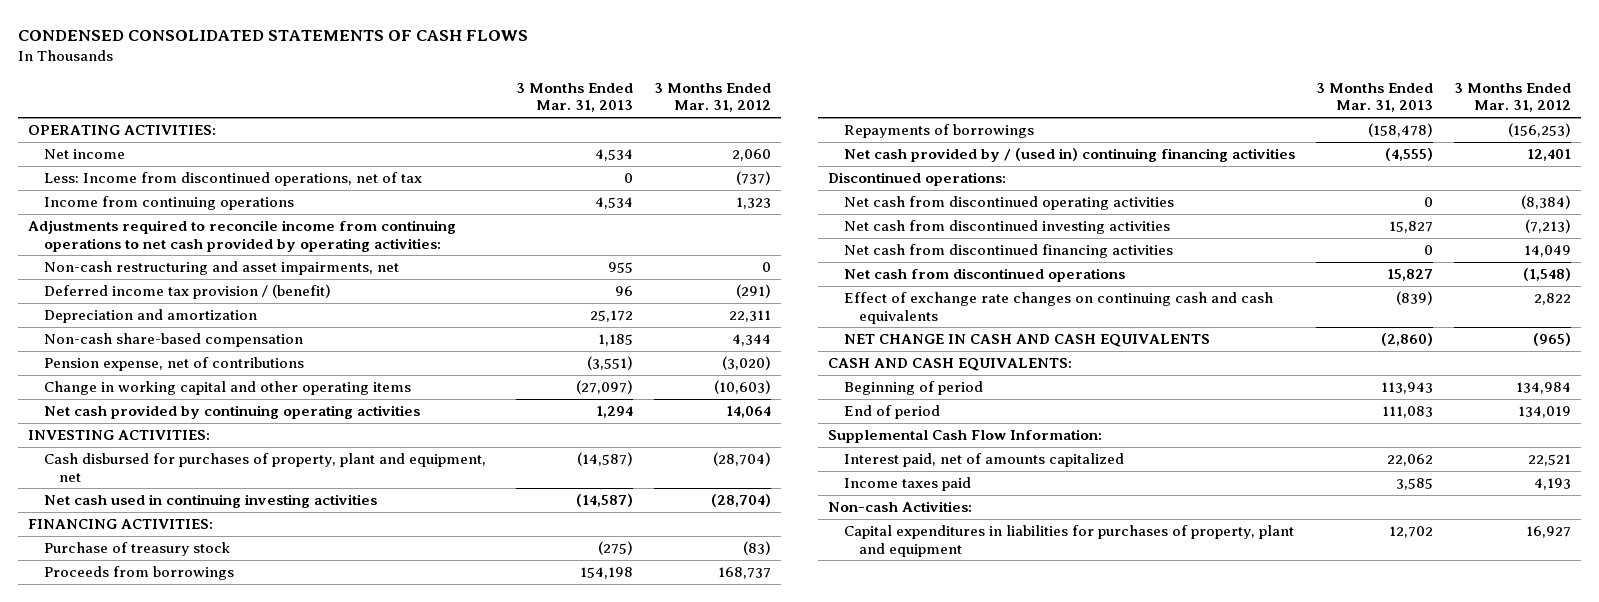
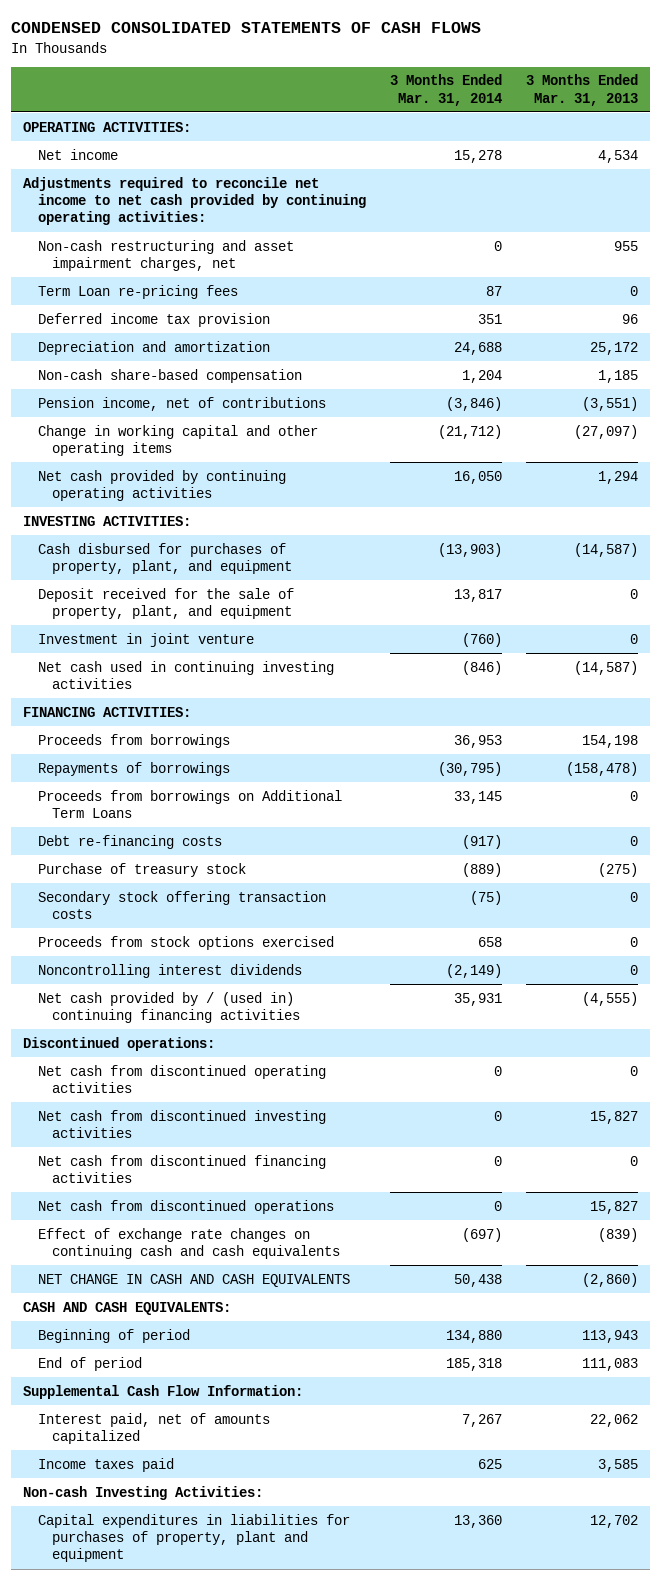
[653,82,771,113] 3 Months Ended Mar. 31, 2012 -> none
none -> [389,74,502,106] 3 Months Ended Mar. 31, 2014
[43,172,422,187] Less: Income from discontinued operations, net of tax -> none
[43,196,294,211] Income from continuing operations -> none
[28,220,457,252] Adjustments required to reconcile income from continuing operations to net cash provided by operating activities: -> [23,176,366,226] Adjustments required to reconcile net income to net cash provided by continuing operating activities:
[43,261,399,276] Non-cash restructuring and asset impairments, net -> [37,239,294,271] Non-cash restructuring and asset impairment charges, net
none -> [37,284,238,299] Term Loan re-pricing fees
[43,284,331,300] Deferred income tax provision / (benefit) -> [37,312,270,327] Deferred income tax provision
[43,357,304,372] Pension expense, net of contributions -> [37,396,326,411] Pension income, net of contributions
[43,453,486,482] Cash disbursed for purchases of property, plant and equipment, net -> [37,542,292,574] Cash disbursed for purchases of property, plant, and equipment
none -> [37,587,294,619] Deposit received for the sale of property, plant, and equipment
none -> [37,632,254,647] Investment in joint venture
none -> [37,789,342,818] Proceeds from borrowings on Additional Term Loans
none -> [37,834,222,849] Debt re-financing costs
[43,542,230,557] Purchase of treasury stock -> [37,862,246,877] Purchase of treasury stock
none -> [37,890,326,919] Secondary stock offering transaction costs
none -> [37,935,334,950] Proceeds from stock options exercised
none -> [37,963,302,978] Noncontrolling interest dividends
[828,501,973,513] Non-cash Activities: -> [23,1485,264,1500] Non-cash Investing Activities:

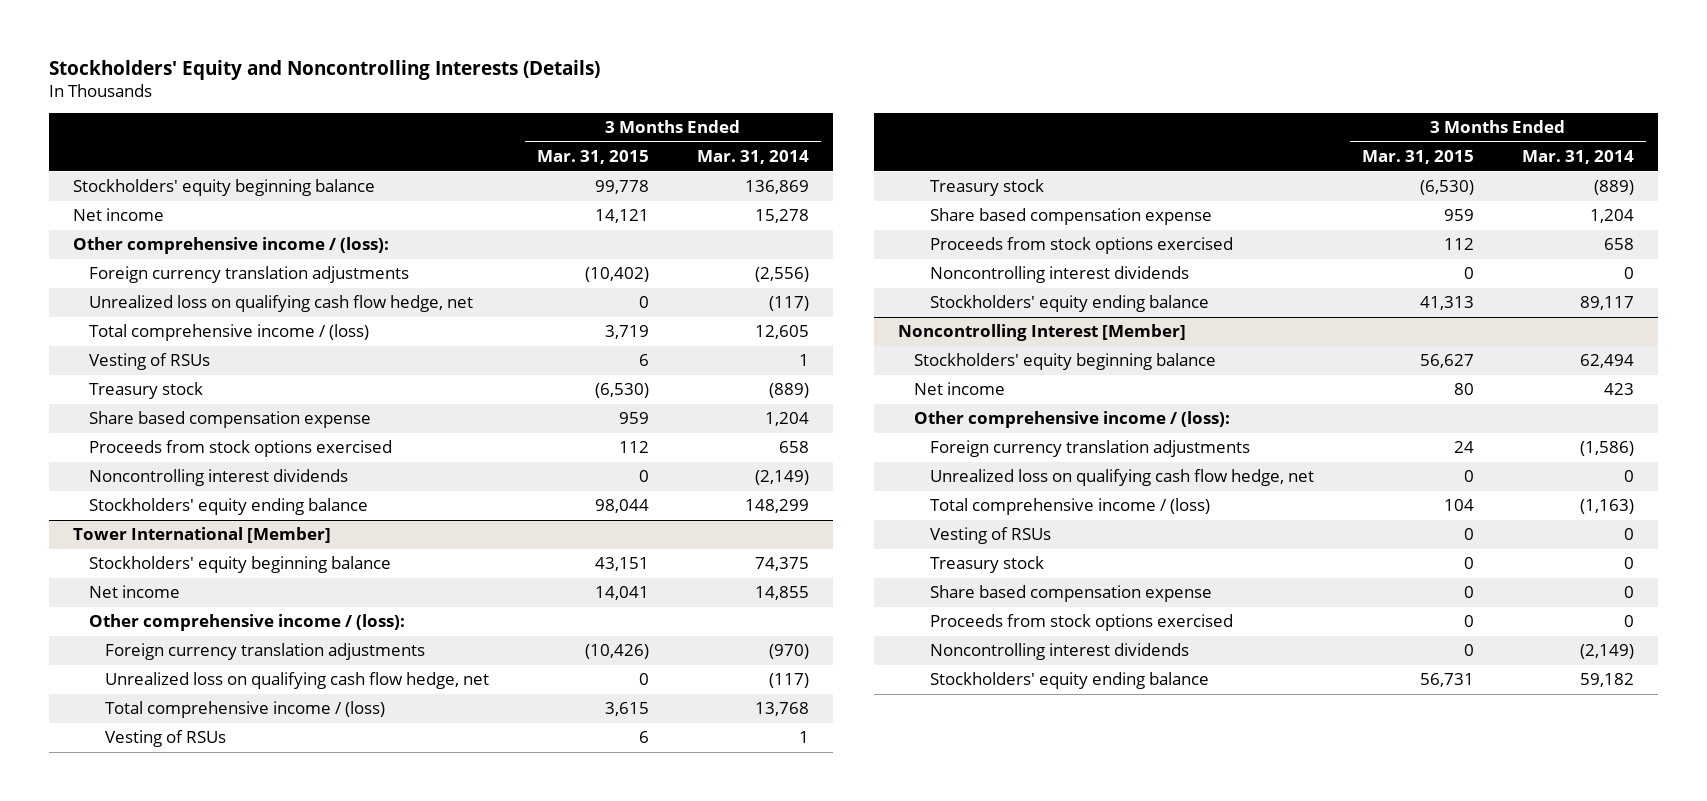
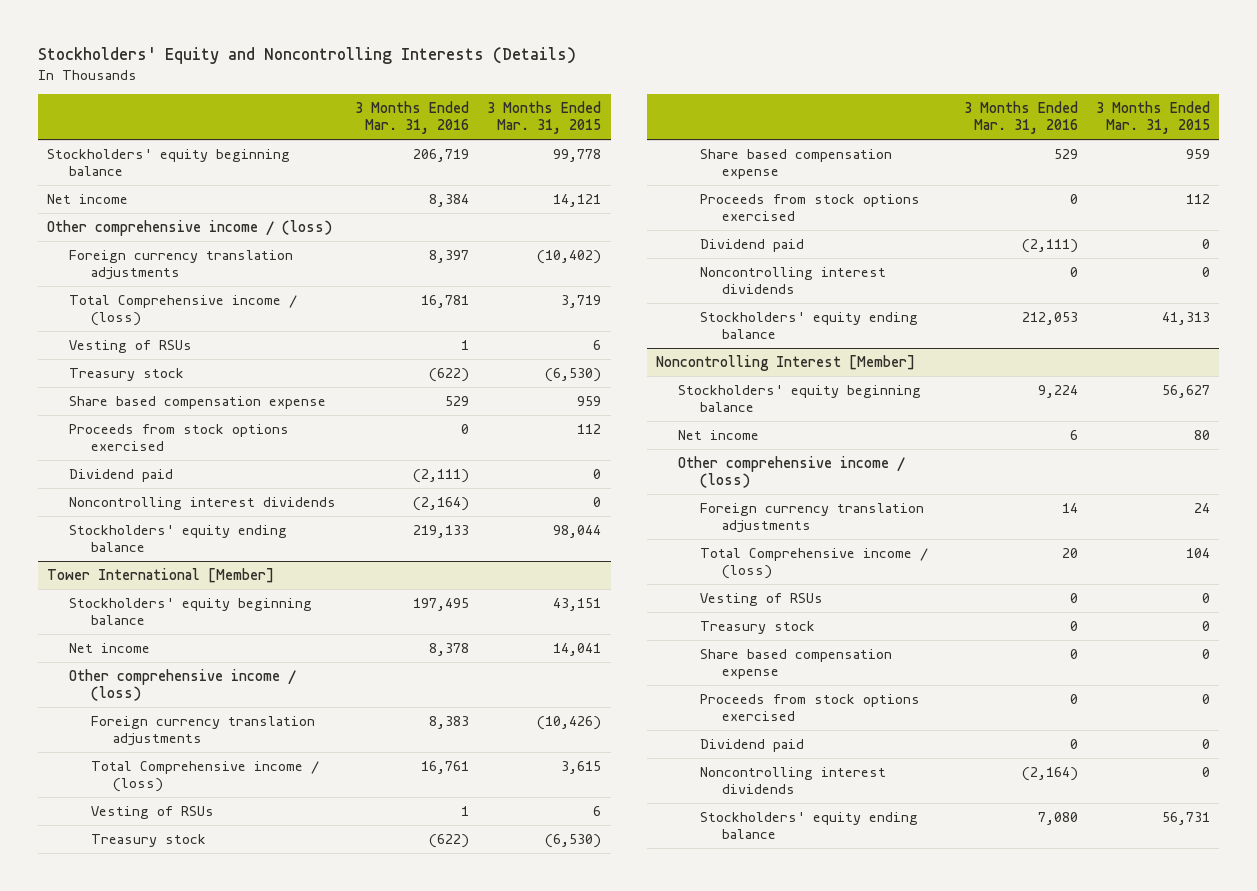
[696,150,809,165] Mar. 31, 2014 -> none
none -> [354,101,469,135] 3 Months Ended Mar. 31, 2016
[72,237,389,255] Other comprehensive income / (loss): -> [47,220,333,237] Other comprehensive income / (loss)
[89,295,474,313] Unrealized loss on qualifying cash flow hedge, net -> none
[89,324,370,342] Total comprehensive income / (loss) -> [69,295,298,326] Total Comprehensive income / (loss)
none -> [69,469,174,483] Dividend paid
[89,614,406,632] Other comprehensive income / (loss): -> [69,669,297,701] Other comprehensive income / (loss)
[105,672,490,690] Unrealized loss on qualifying cash flow hedge, net -> none
[105,701,386,719] Total comprehensive income / (loss) -> [91,761,320,792] Total Comprehensive income / (loss)
none -> [700,239,805,253] Dividend paid
[913,411,1230,429] Other comprehensive income / (loss): -> [678,456,906,488] Other comprehensive income / (loss)
[930,469,1315,487] Unrealized loss on qualifying cash flow hedge, net -> none
[930,498,1211,516] Total comprehensive income / (loss) -> [700,548,929,579] Total Comprehensive income / (loss)
none -> [700,739,805,753] Dividend paid

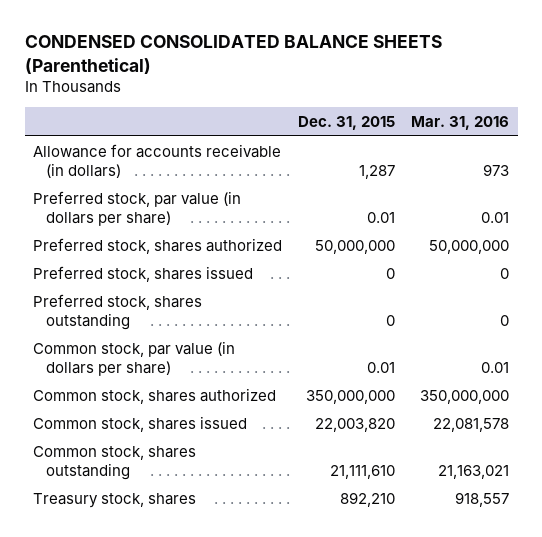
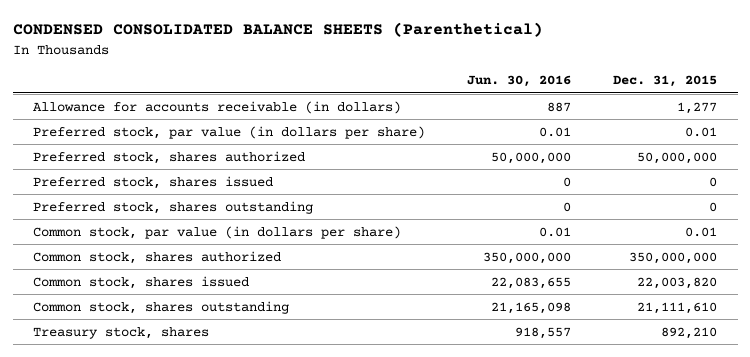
[411,116,510,131] Mar. 31, 2016 -> none
none -> [467,75,572,88] Jun. 30, 2016
[359,164,396,179] 1,287 -> [677,101,718,114] 1,277

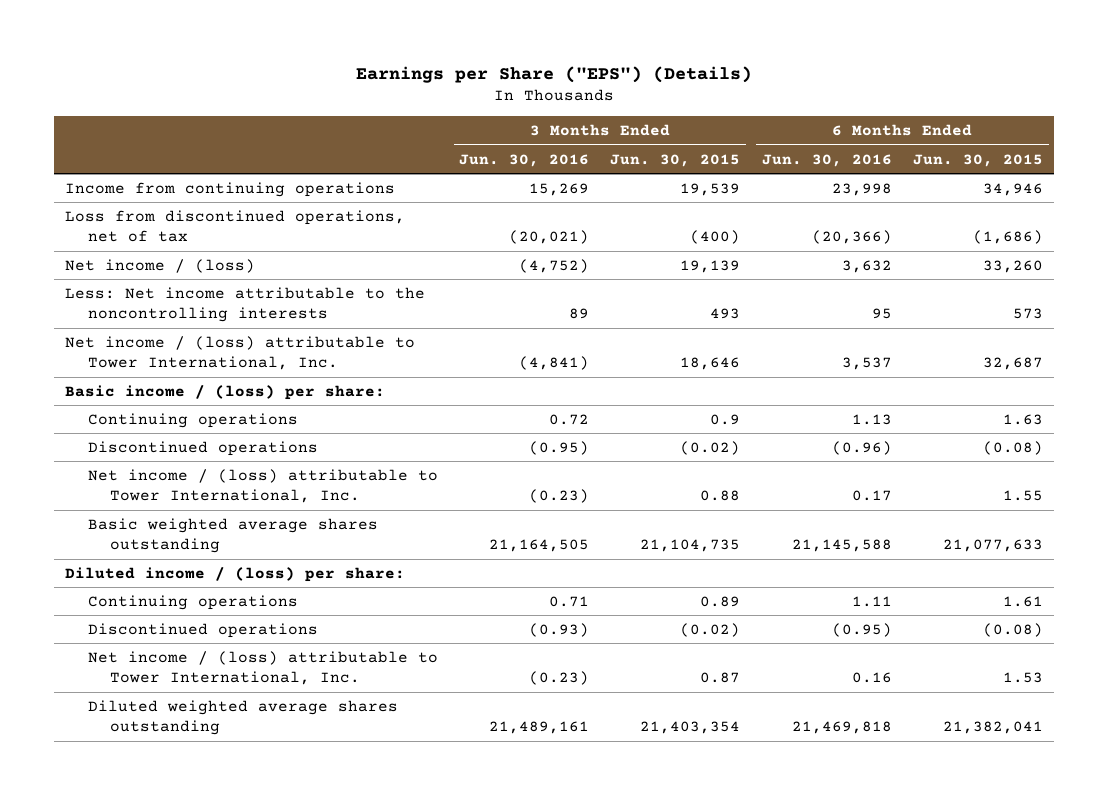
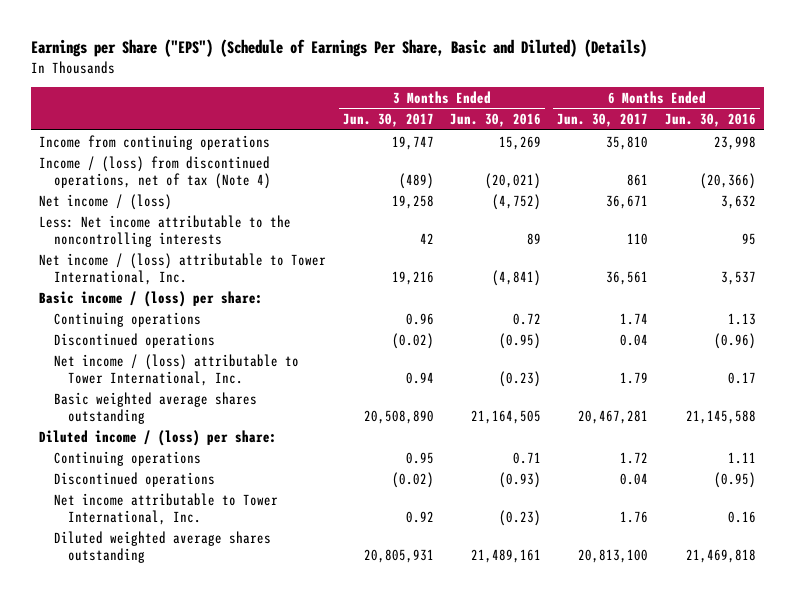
[355,65,752,83] Earnings per Share ("EPS") (Details) -> [31,39,648,58] Earnings per Share ("EPS") (Schedule of Earnings Per Share, Basic and Diluted) (Details)
[610,153,741,167] Jun. 30, 2015 -> none
[913,153,1044,167] Jun. 30, 2015 -> none
none -> [342,113,434,128] Jun. 30, 2017
none -> [557,113,649,128] Jun. 30, 2017
[64,209,405,243] Loss from discontinued operations, net of tax -> [39,155,271,189] Income / (loss) from discontinued operations, net of tax (Note 4)
[87,650,438,686] Net income / (loss) attributable to Tower International, Inc. -> [53,492,278,525] Net income attributable to Tower International, Inc.

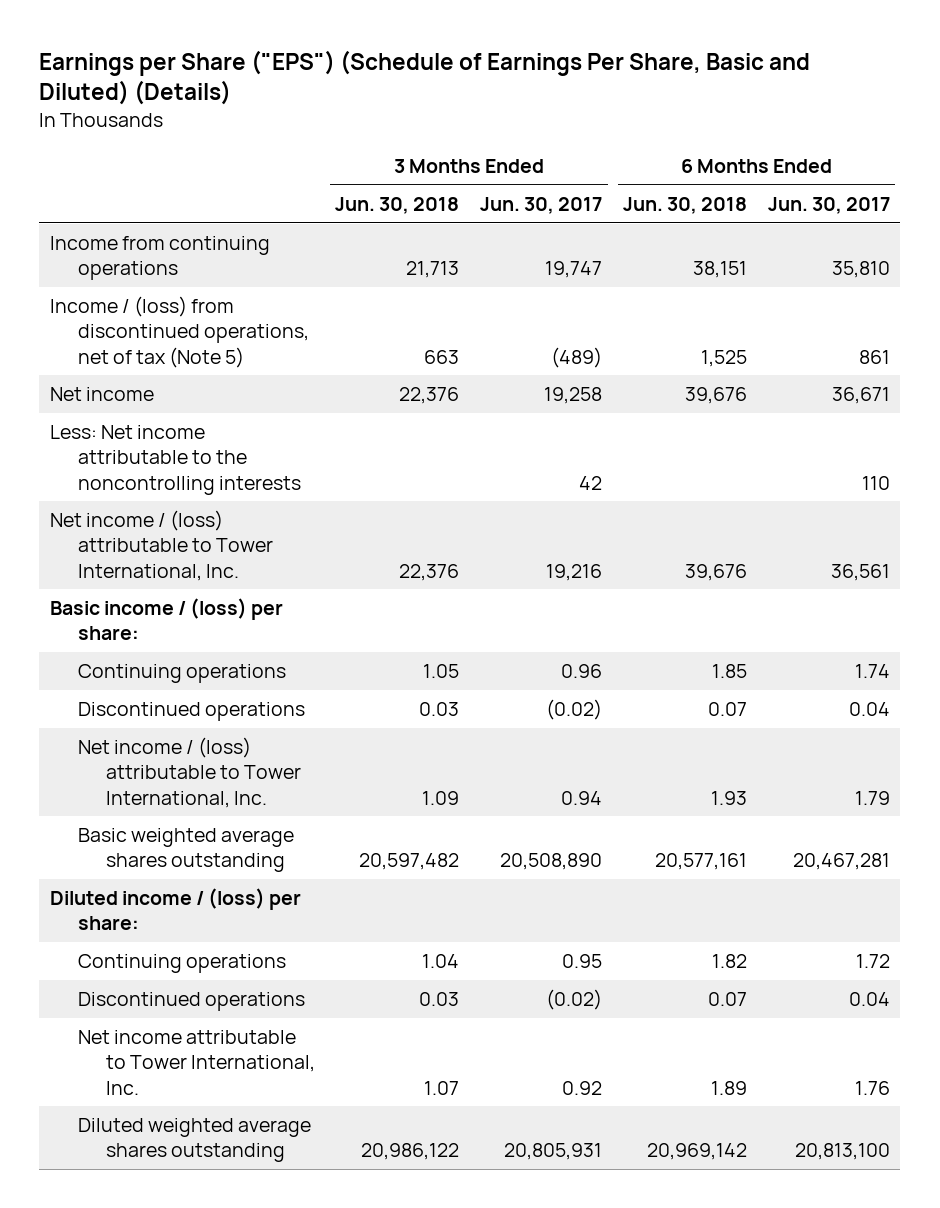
[450,113,542,128] Jun. 30, 2016 -> none
[664,113,756,128] Jun. 30, 2016 -> none
none -> [335,197,460,215] Jun. 30, 2018
none -> [623,197,748,215] Jun. 30, 2018
[39,155,271,189] Income / (loss) from discontinued operations, net of tax (Note 4) -> [49,296,309,368] Income / (loss) from discontinued operations, net of tax (Note 5)
[39,193,173,210] Net income / (loss) -> [49,387,154,402] Net income

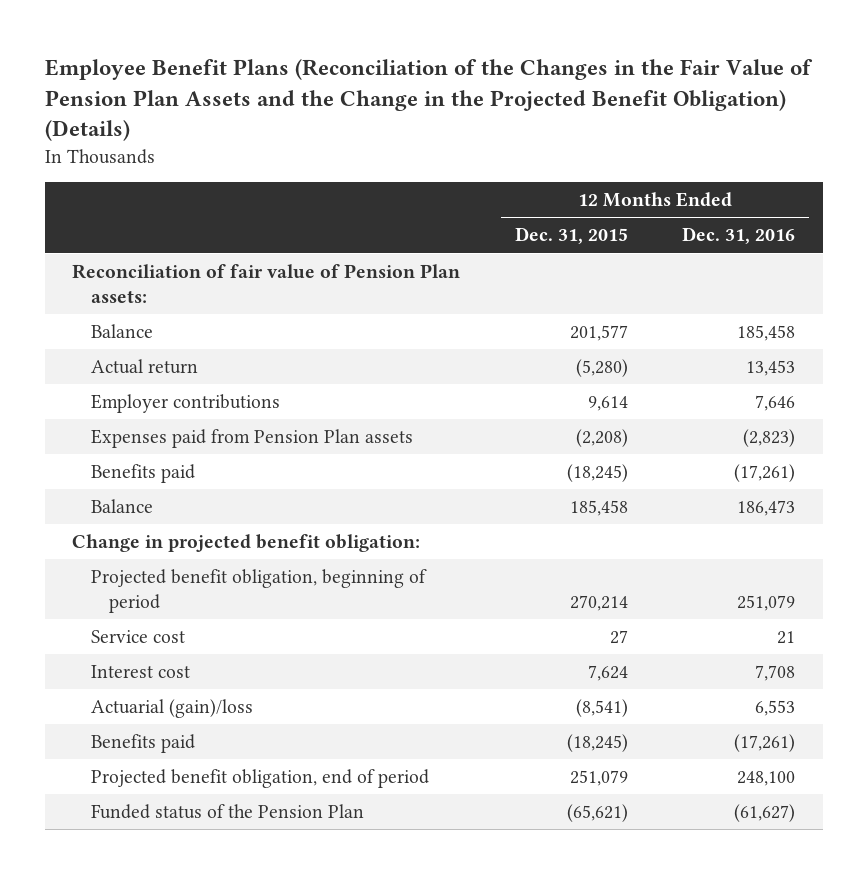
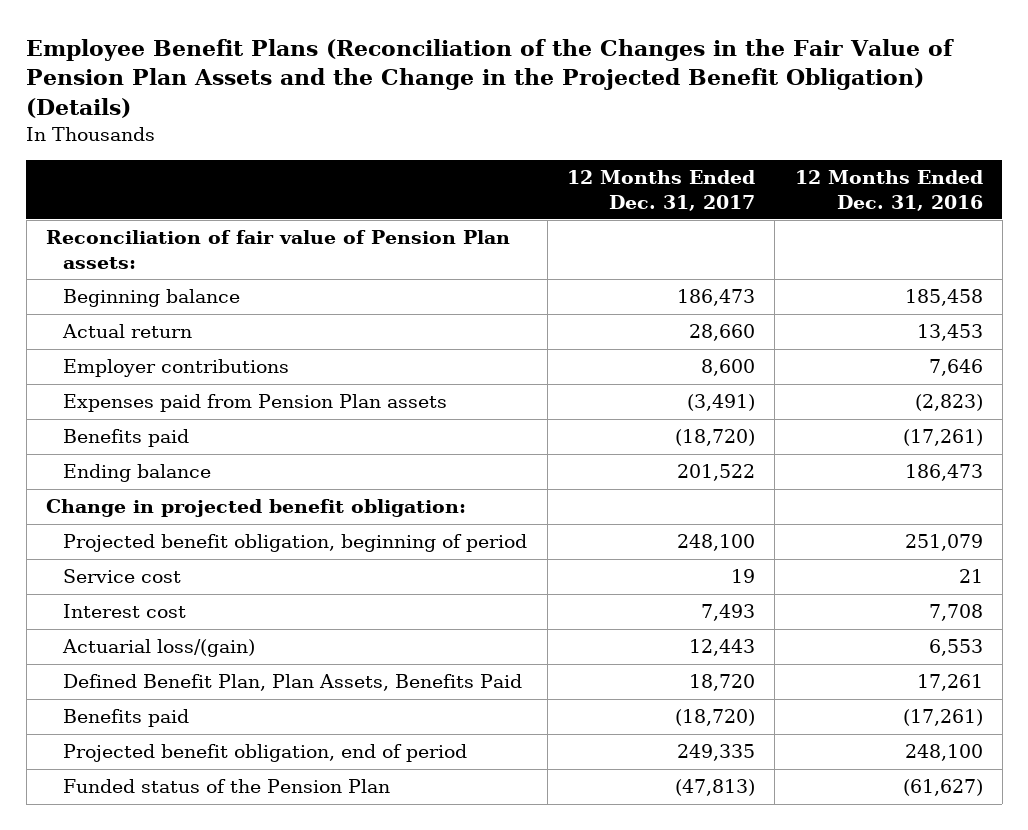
[514,227,628,245] Dec. 31, 2015 -> none
none -> [566,170,755,211] 12 Months Ended Dec. 31, 2017
[90,323,153,338] Balance -> [63,289,241,308] Beginning balance
[90,498,153,513] Balance -> [63,464,212,483] Ending balance
[90,698,253,718] Actuarial (gain)/loss -> [62,639,256,658] Actuarial loss/(gain)
none -> [63,674,523,692] Defined Benefit Plan, Plan Assets, Benefits Paid

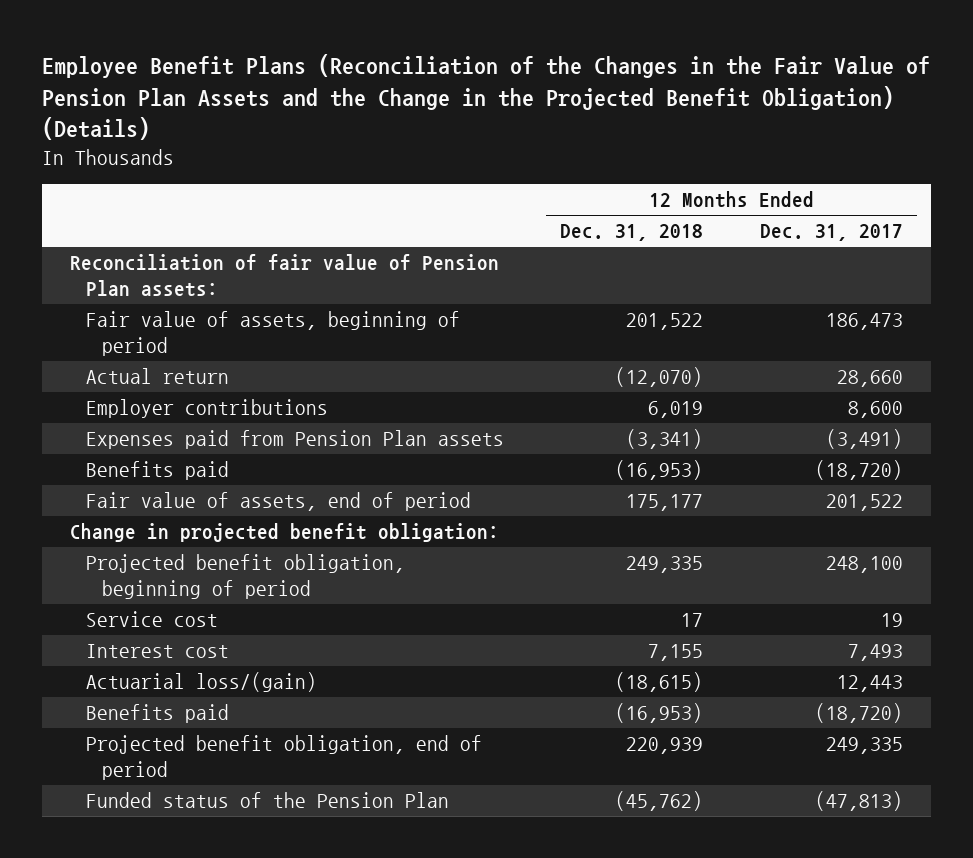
[794,170,983,211] 12 Months Ended Dec. 31, 2016 -> none
none -> [560,224,704,242] Dec. 31, 2018
[63,289,241,308] Beginning balance -> [85,311,460,356] Fair value of assets, beginning of period
[63,464,212,483] Ending balance -> [85,492,471,512] Fair value of assets, end of period
[63,674,523,692] Defined Benefit Plan, Plan Assets, Benefits Paid -> none

